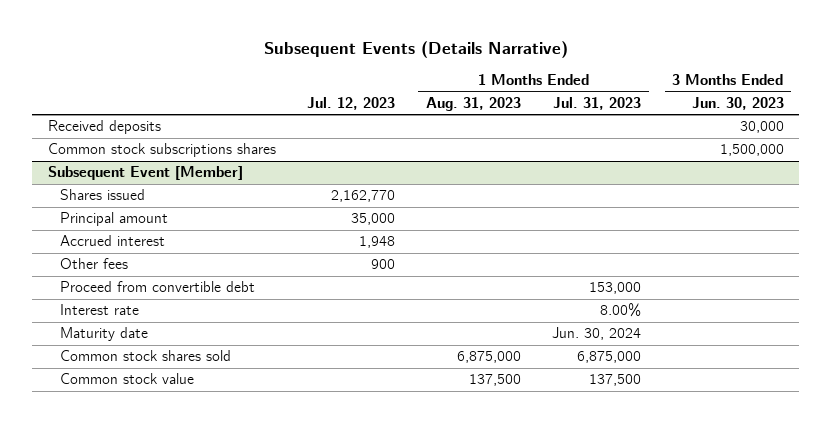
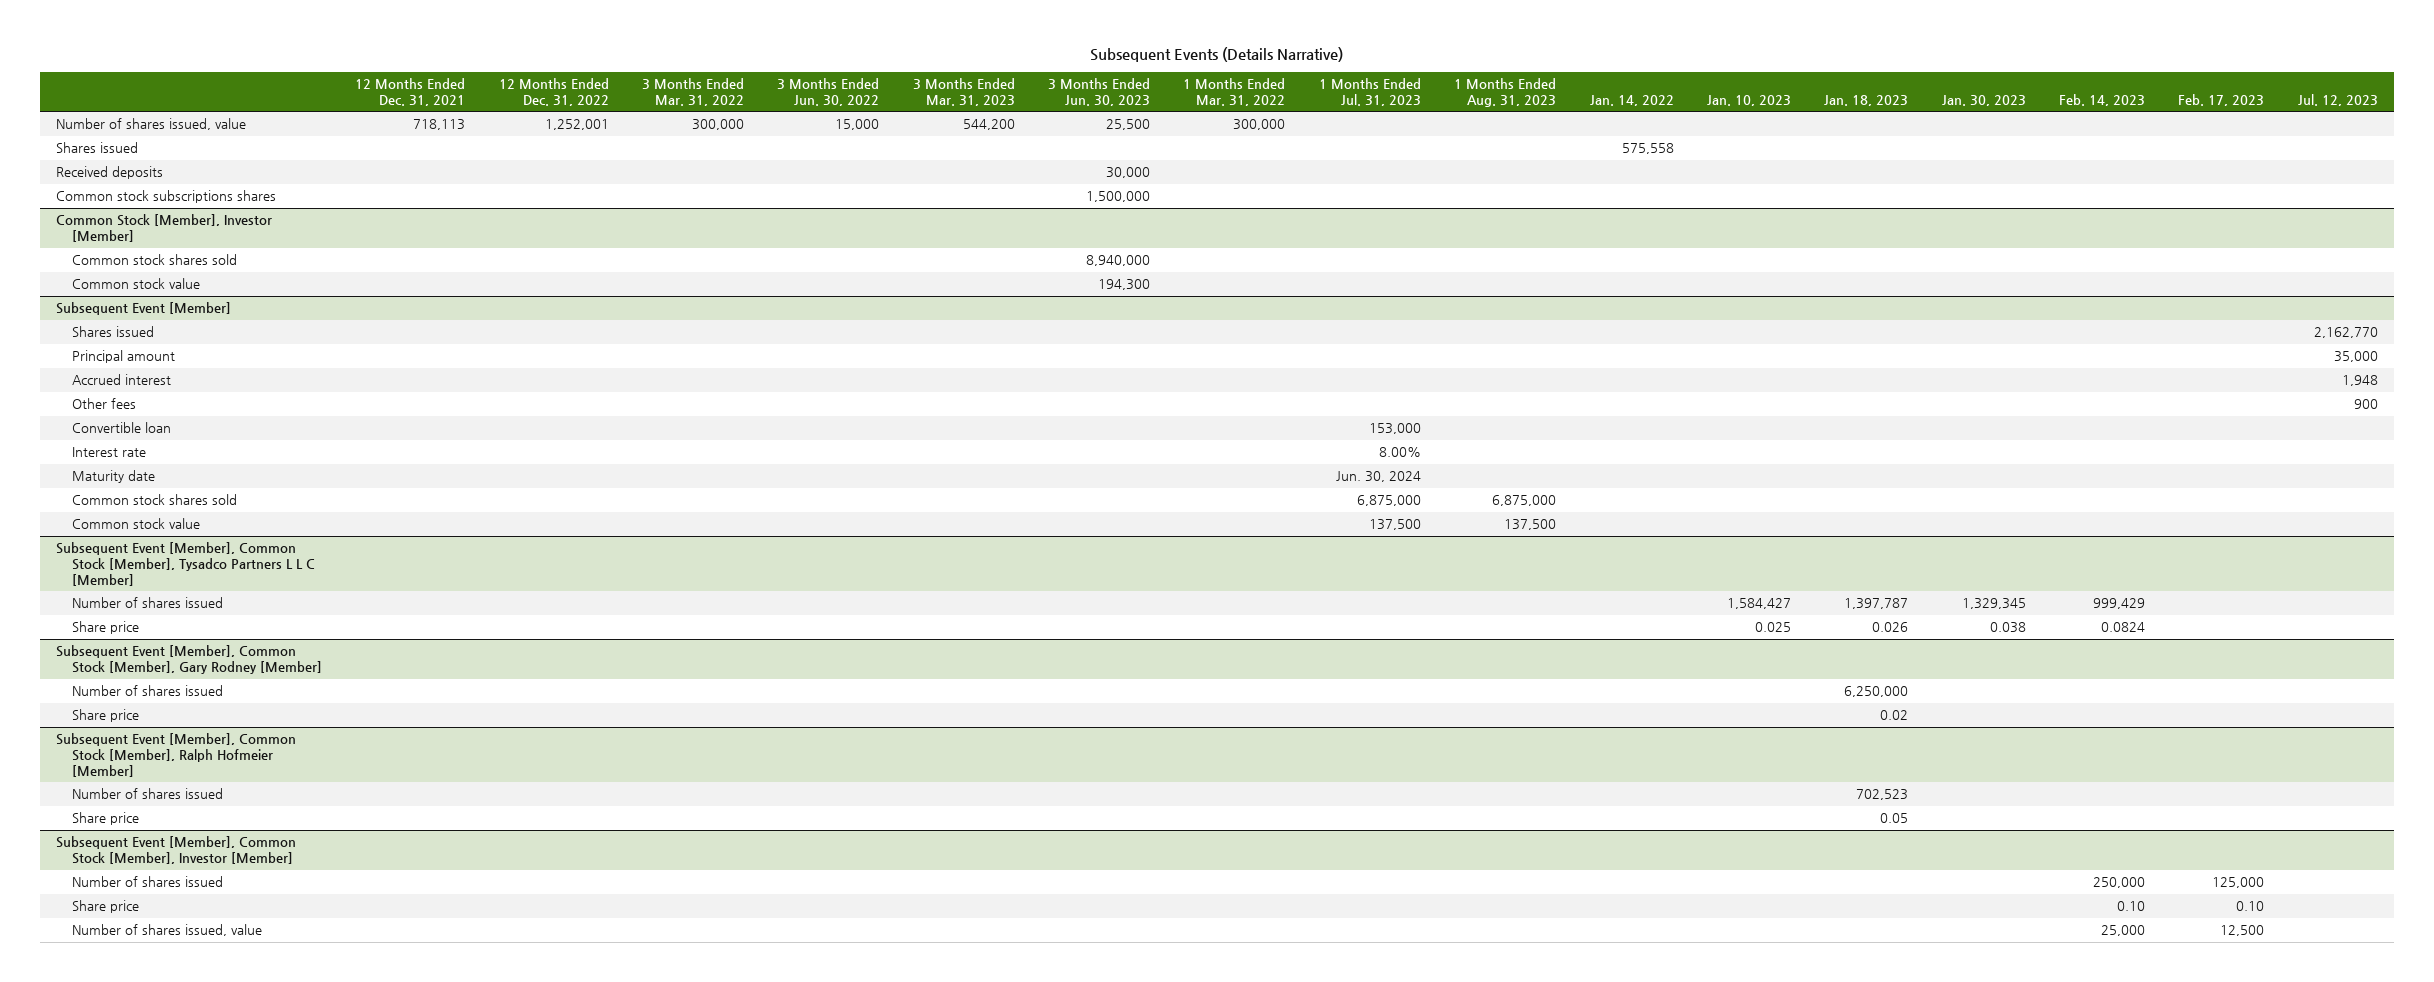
none -> [355,78,466,106] 12 Months Ended Dec. 31, 2021
none -> [498,78,609,106] 12 Months Ended Dec. 31, 2022
none -> [641,78,744,106] 3 Months Ended Mar. 31, 2022
none -> [777,78,880,106] 3 Months Ended Jun. 30, 2022
none -> [912,78,1015,106] 3 Months Ended Mar. 31, 2023
none -> [1183,78,1286,106] 1 Months Ended Mar. 31, 2022
none -> [1589,94,1674,106] Jan. 14, 2022
none -> [1706,94,1791,106] Jan. 10, 2023
none -> [1824,94,1909,106] Jan. 18, 2023
none -> [1941,94,2026,106] Jan. 30, 2023
none -> [2059,93,2146,106] Feb. 14, 2023
none -> [2178,93,2265,106] Feb. 17, 2023
none -> [56,118,247,131] Number of shares issued, value
none -> [56,142,139,154] Shares issued
none -> [56,214,273,243] Common Stock [Member], Investor [Member]
none -> [71,254,237,266] Common stock shares sold
none -> [71,278,200,290] Common stock value
[60,281,256,293] Proceed from convertible debt -> [71,422,171,434] Convertible loan
none -> [56,542,315,586] Subsequent Event [Member], Common Stock [Member], Tysadco Partners L L C [Member]
none -> [71,597,223,609] Number of shares issued
none -> [71,621,139,635] Share price
none -> [56,645,322,675] Subsequent Event [Member], Common Stock [Member], Gary Rodney [Member]
none -> [71,685,223,697] Number of shares issued
none -> [71,709,139,723] Share price
none -> [56,733,297,777] Subsequent Event [Member], Common Stock [Member], Ralph Hofmeier [Member]
none -> [71,788,223,800] Number of shares issued
none -> [71,812,139,826] Share price
none -> [56,836,297,865] Subsequent Event [Member], Common Stock [Member], Investor [Member]
none -> [71,876,223,888] Number of shares issued
none -> [71,900,139,914] Share price
none -> [71,924,262,937] Number of shares issued, value

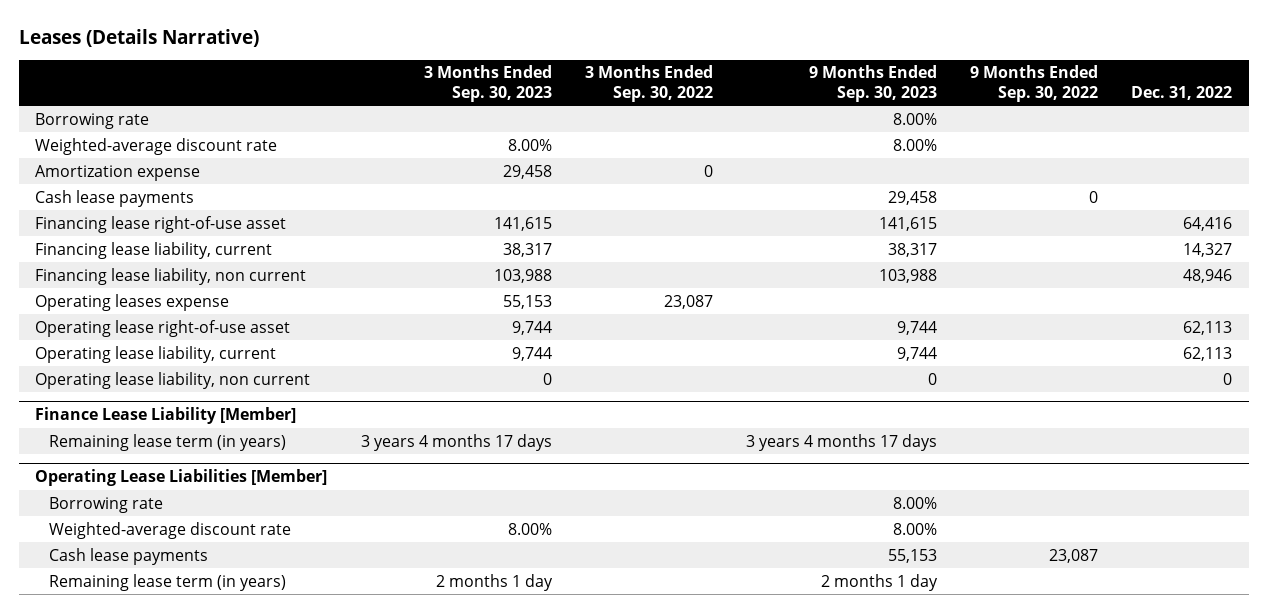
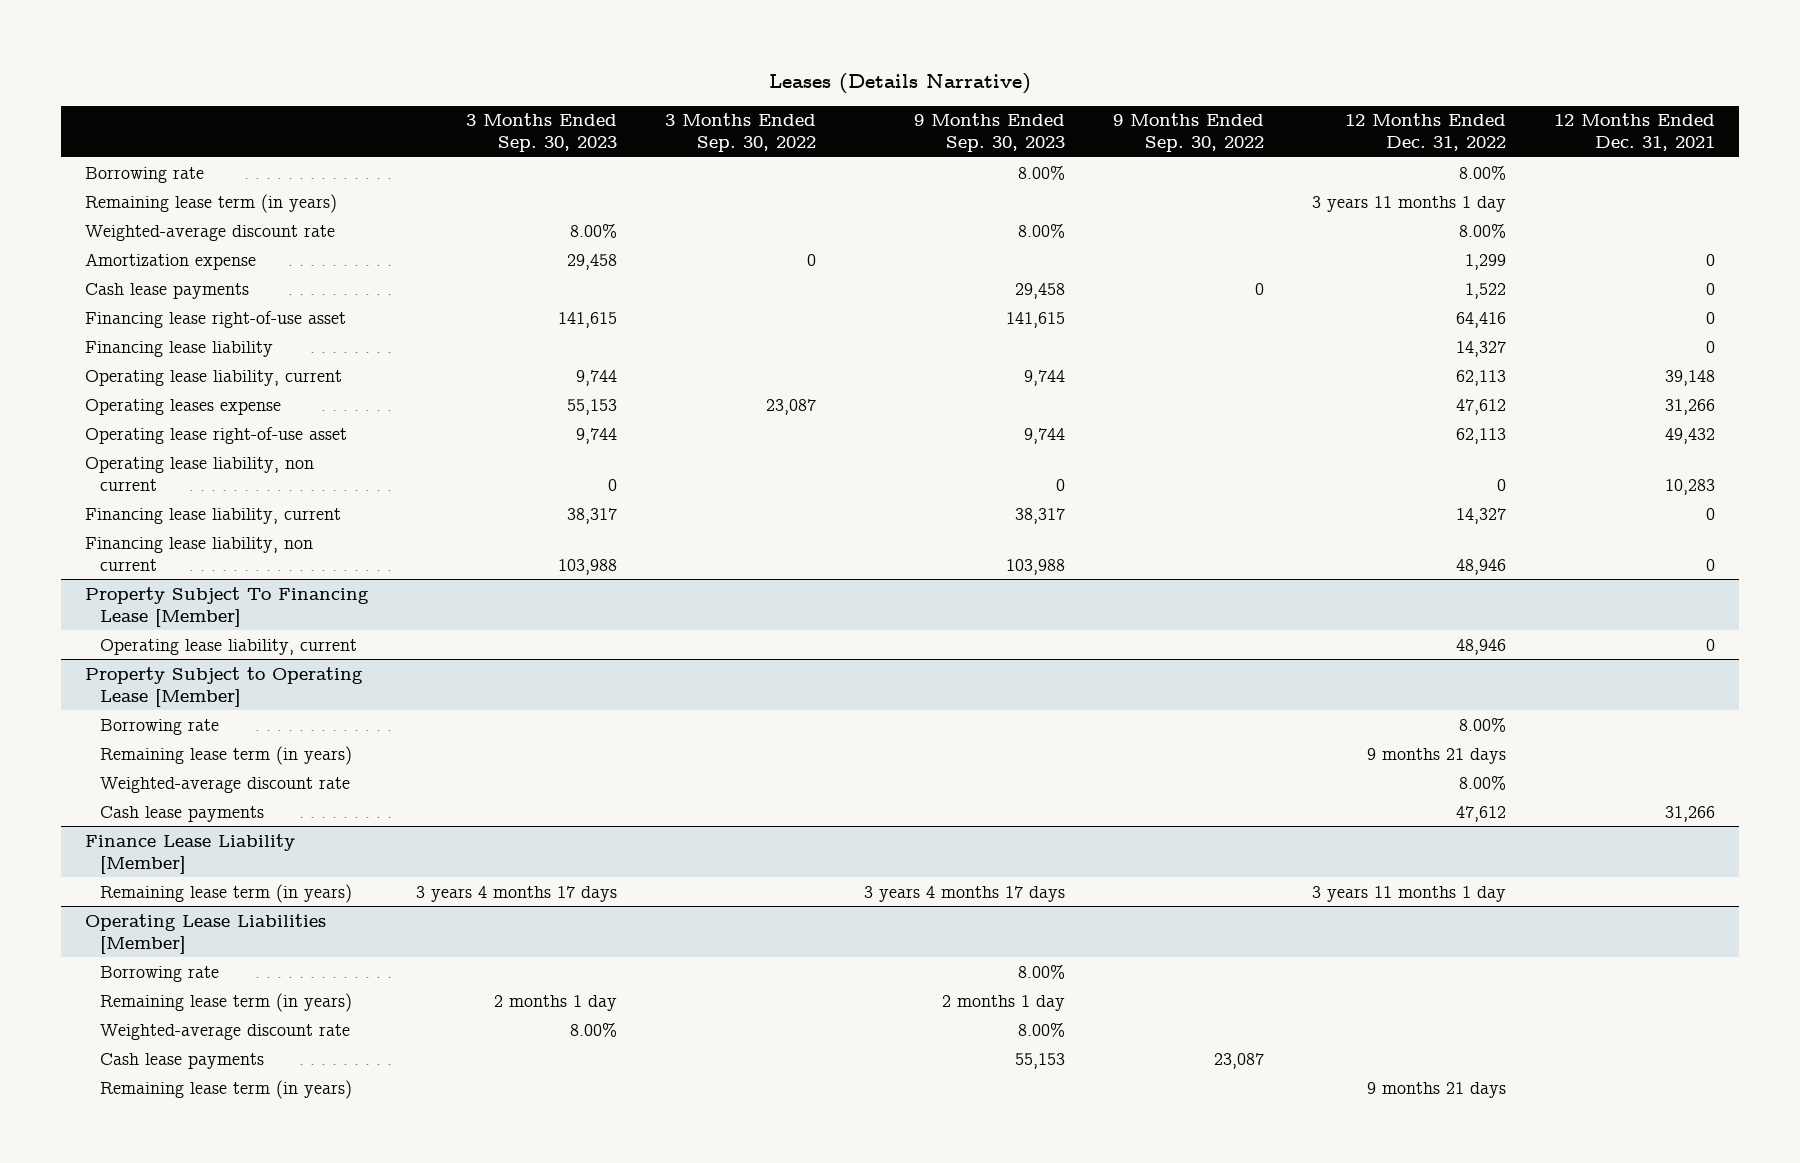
[1131,85,1233,100] Dec. 31, 2022 -> none
none -> [1345,113,1507,152] 12 Months Ended Dec. 31, 2022
none -> [1554,113,1716,152] 12 Months Ended Dec. 31, 2021
none -> [85,193,338,213] Remaining lease term (in years)
none -> [85,340,274,357] Financing lease liability
[35,345,277,363] Operating lease liability, current -> [85,369,343,386] Operating lease liability, current
[35,241,273,259] Financing lease liability, current -> [85,507,342,524] Financing lease liability, current
[35,267,307,285] Financing lease liability, non current -> [85,536,314,571] Financing lease liability, non current
none -> [85,586,370,627] Property Subject To Financing Lease [Member]
none -> [99,638,357,655] Operating lease liability, current
none -> [85,666,364,707] Property Subject to Operating Lease [Member]
none -> [99,718,219,735] Borrowing rate
none -> [99,745,352,765] Remaining lease term (in years)
none -> [99,776,350,793] Weighted-average discount rate
none -> [99,805,264,822] Cash lease payments
[48,573,286,591] Remaining lease term (in years) -> [99,992,352,1012] Remaining lease term (in years)
none -> [99,1079,352,1099] Remaining lease term (in years)

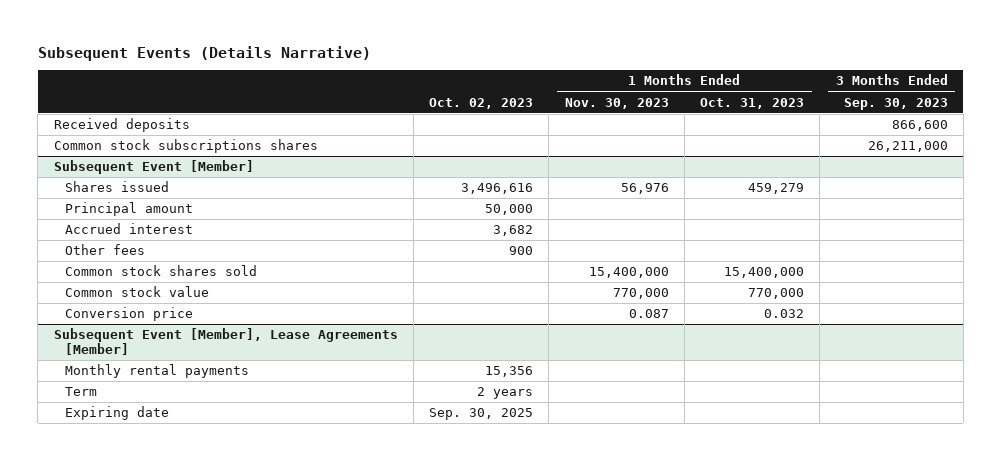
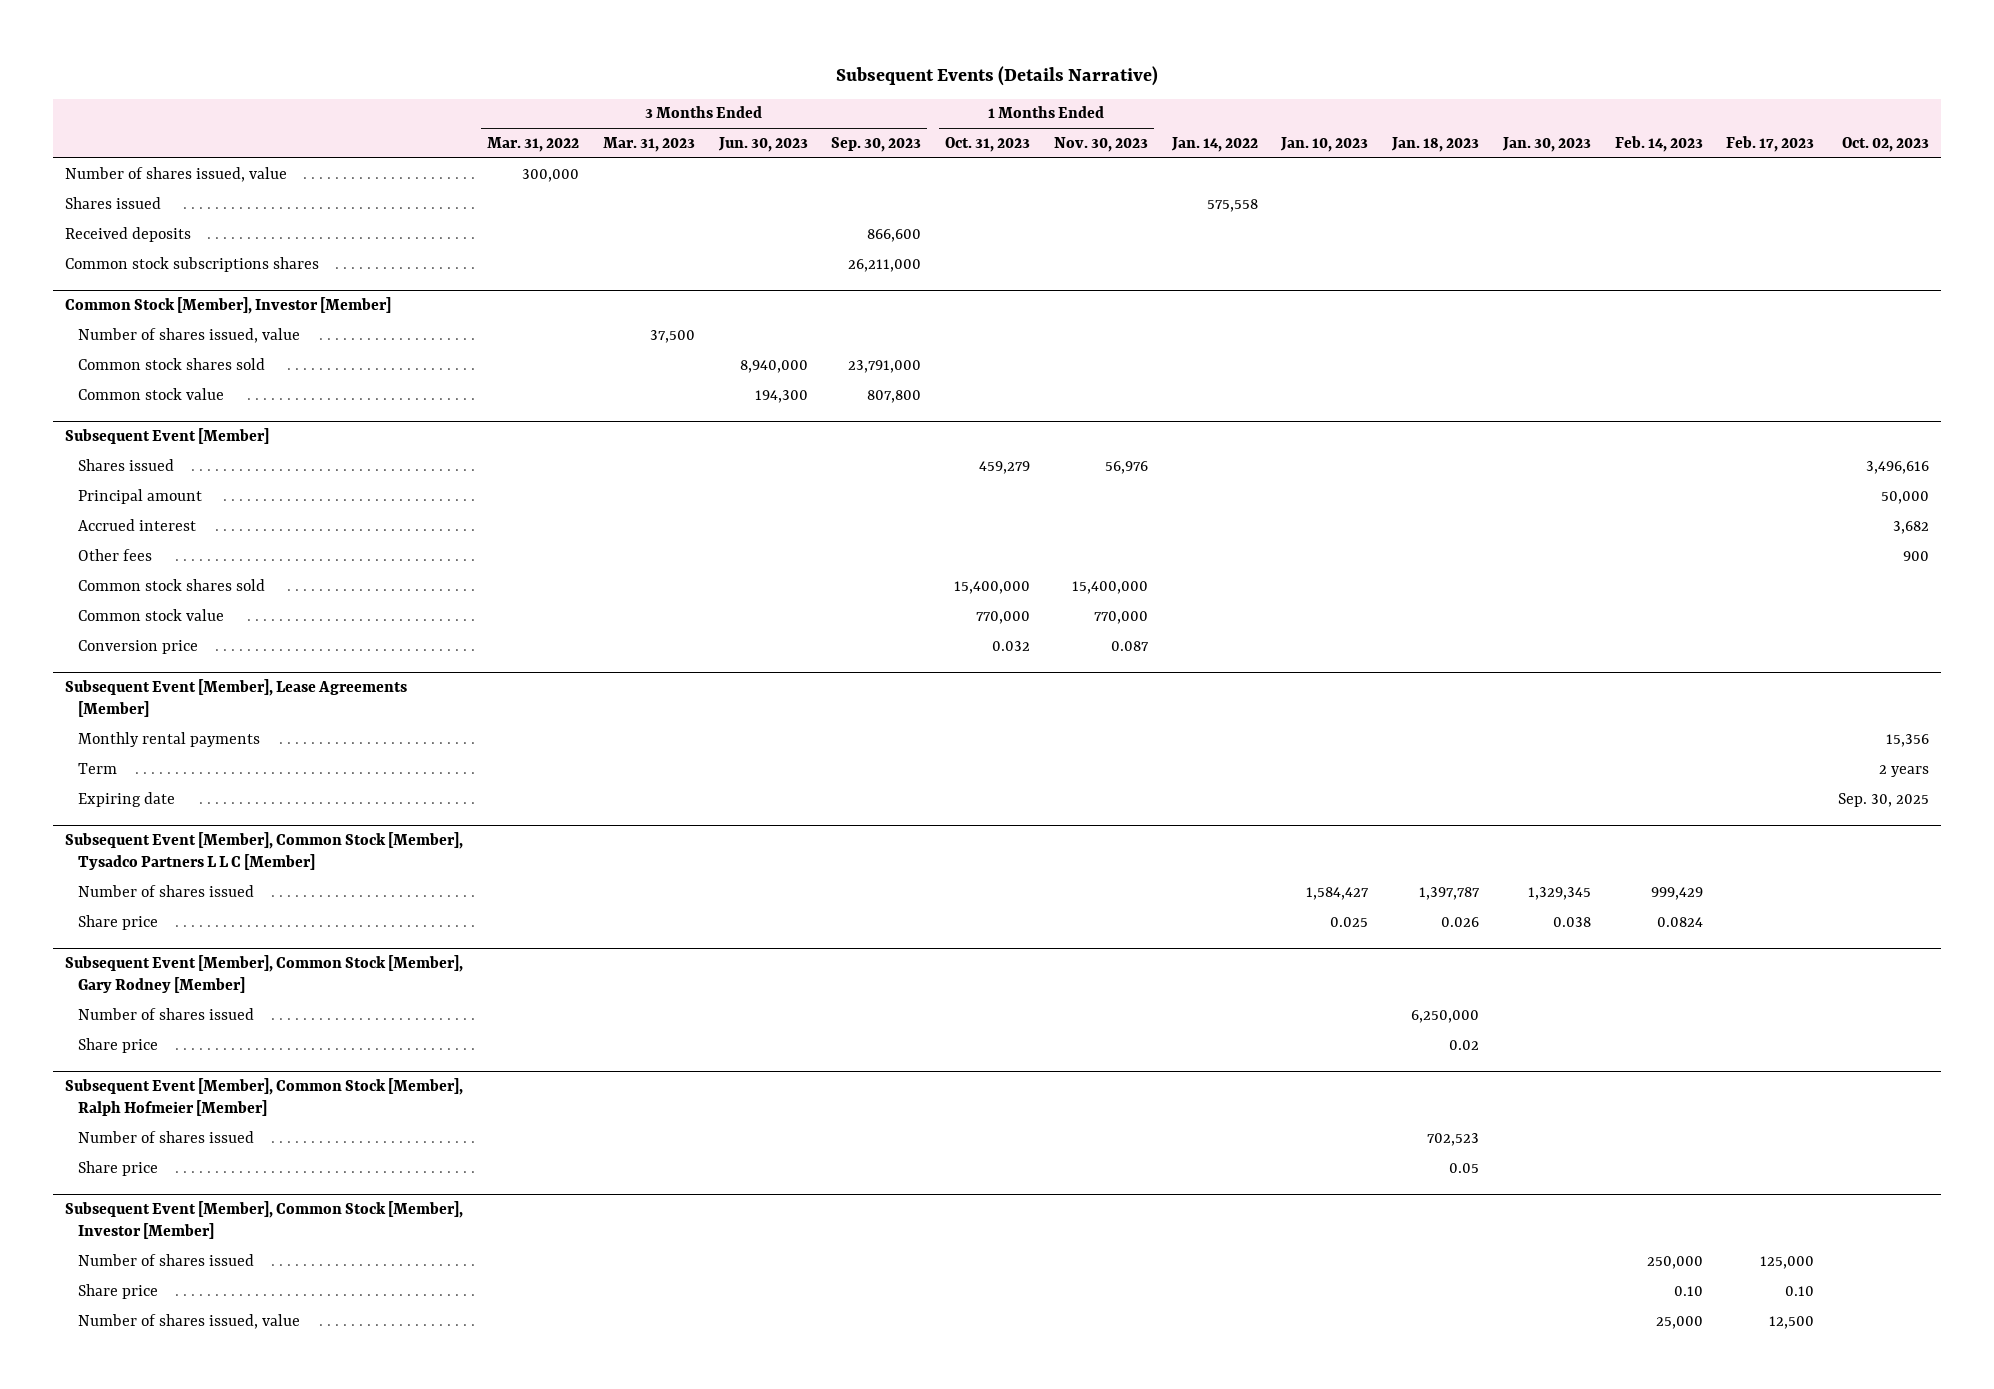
none -> [487,137,580,153] Mar. 31, 2022
none -> [602,137,695,153] Mar. 31, 2023
none -> [717,137,808,153] Jun. 30, 2023
none -> [1170,137,1258,153] Jan. 14, 2022
none -> [1280,137,1369,153] Jan. 10, 2023
none -> [1391,137,1480,153] Jan. 18, 2023
none -> [1501,137,1591,153] Jan. 30, 2023
none -> [1614,136,1703,153] Feb. 14, 2023
none -> [1726,136,1815,153] Feb. 17, 2023
none -> [65,166,288,182] Number of shares issued, value
none -> [65,196,162,209] Shares issued
none -> [65,296,392,314] Common Stock [Member], Investor [Member]
none -> [78,327,301,343] Number of shares issued, value
none -> [78,357,266,370] Common stock shares sold
none -> [78,387,225,400] Common stock value
none -> [65,831,464,871] Subsequent Event [Member], Common Stock [Member], Tysadco Partners L L C [Member]
none -> [78,884,255,897] Number of shares issued
none -> [78,914,159,930] Share price
none -> [65,954,464,994] Subsequent Event [Member], Common Stock [Member], Gary Rodney [Member]
none -> [78,1007,255,1020] Number of shares issued
none -> [78,1037,159,1053] Share price
none -> [65,1077,464,1117] Subsequent Event [Member], Common Stock [Member], Ralph Hofmeier [Member]
none -> [78,1130,255,1143] Number of shares issued
none -> [78,1160,159,1176] Share price
none -> [65,1200,464,1240] Subsequent Event [Member], Common Stock [Member], Investor [Member]
none -> [78,1253,255,1266] Number of shares issued
none -> [78,1283,159,1299] Share price
none -> [78,1313,301,1329] Number of shares issued, value

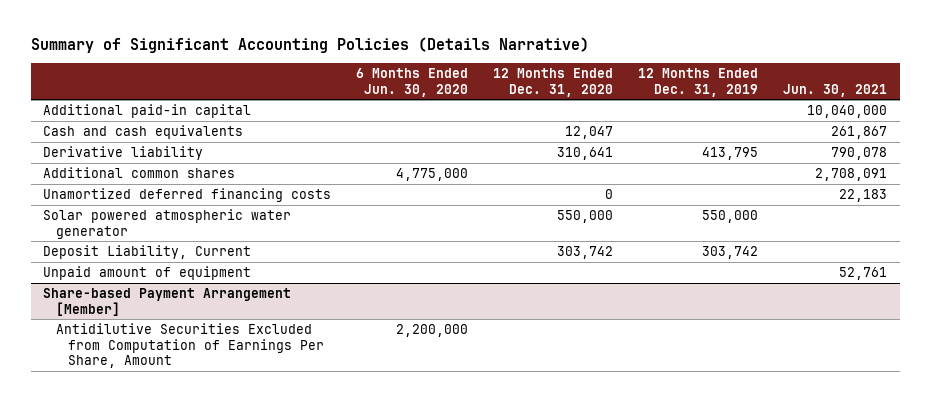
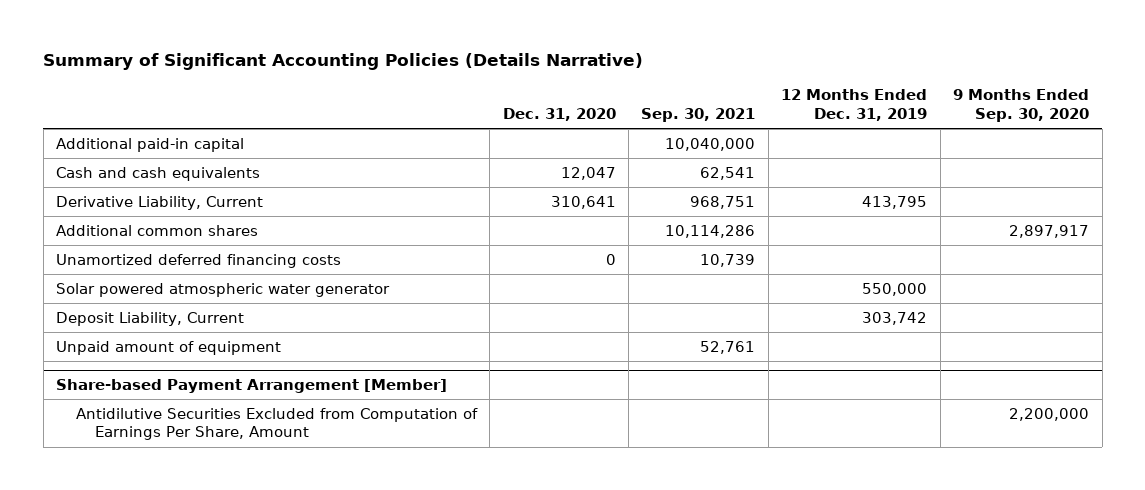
[356,67,469,97] 6 Months Ended Jun. 30, 2020 -> none
[493,67,614,97] 12 Months Ended Dec. 31, 2020 -> none
[783,83,888,97] Jun. 30, 2021 -> none
none -> [502,107,616,121] Dec. 31, 2020
none -> [641,107,756,122] Sep. 30, 2021
none -> [953,89,1090,122] 9 Months Ended Sep. 30, 2020
[43,145,204,160] Derivative liability -> [56,195,264,210] Derivative Liability, Current

